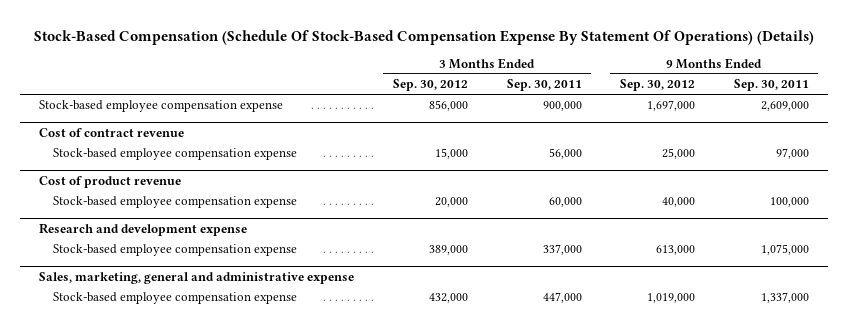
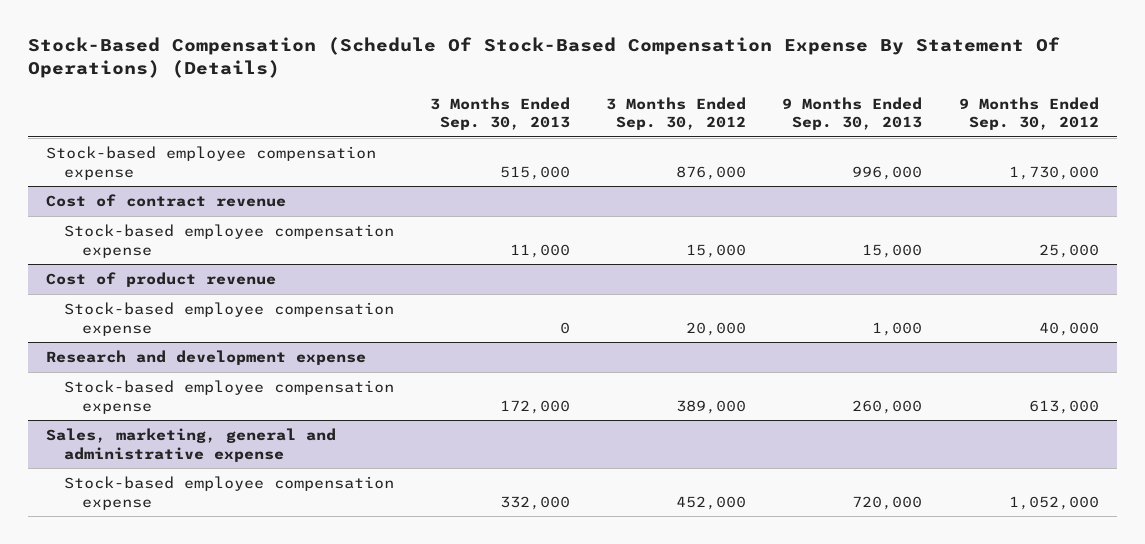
[506,79,582,92] Sep. 30, 2011 -> none
[733,79,809,92] Sep. 30, 2011 -> none
none -> [430,96,571,130] 3 Months Ended Sep. 30, 2013
none -> [782,96,923,130] 9 Months Ended Sep. 30, 2013
[429,100,469,112] 856,000 -> [676,165,747,180] 876,000
[647,100,696,112] 1,697,000 -> [1008,165,1099,180] 1,730,000
[429,293,469,304] 432,000 -> [676,495,747,510] 452,000
[647,293,696,304] 1,019,000 -> [1008,495,1099,510] 1,052,000

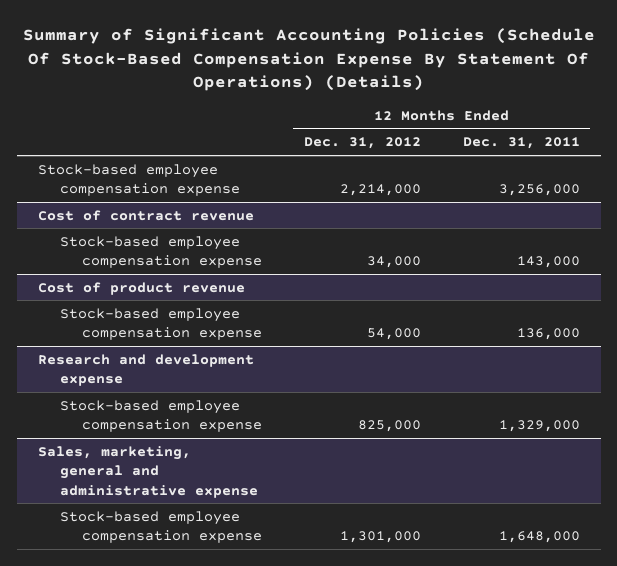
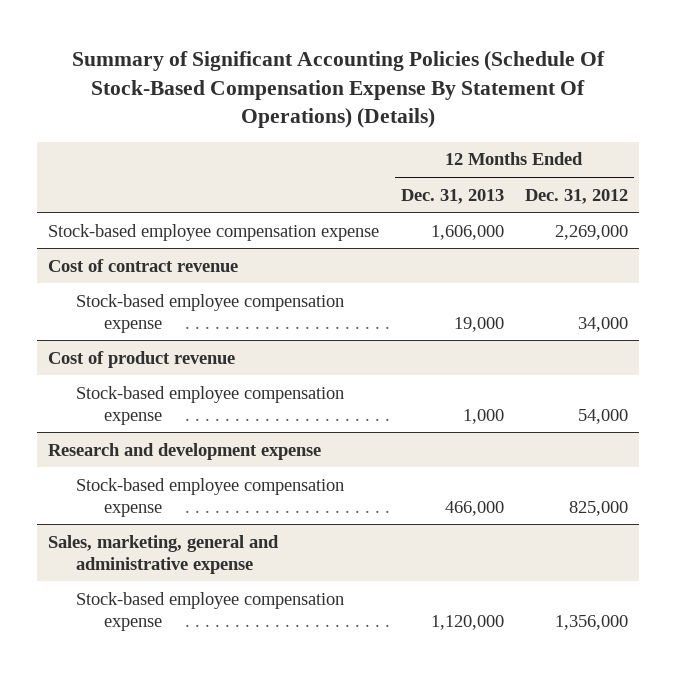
[462,137,580,150] Dec. 31, 2011 -> none
none -> [400,188,504,204] Dec. 31, 2013
[339,184,421,197] 2,214,000 -> [555,224,629,240] 2,269,000
[339,531,421,544] 1,301,000 -> [555,614,629,630] 1,356,000

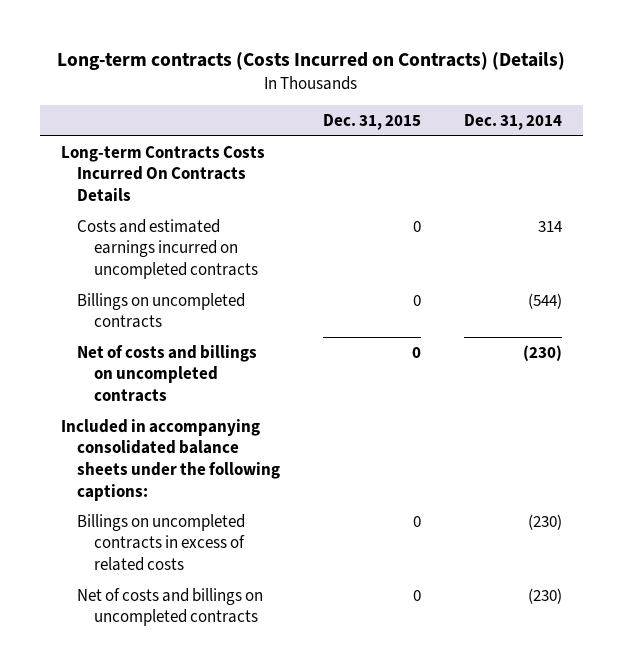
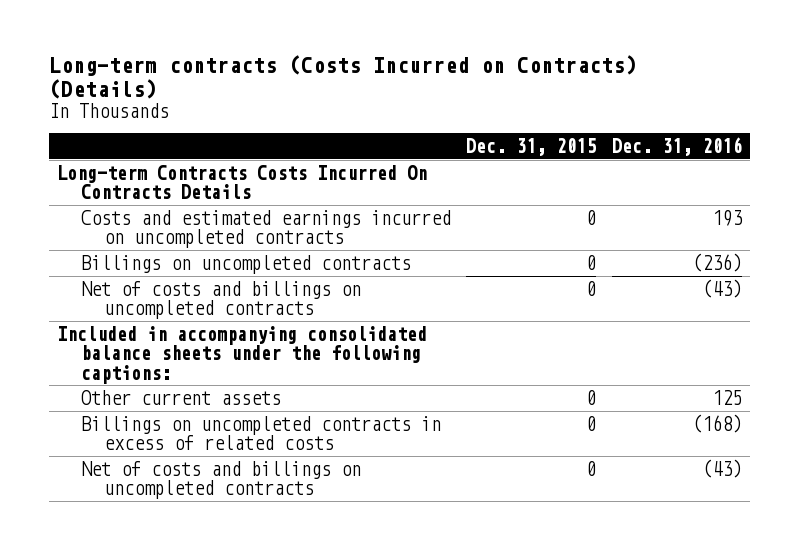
[463,114,562,131] Dec. 31, 2014 -> none
none -> [611,137,742,157] Dec. 31, 2016
none -> [80,389,281,405] Other current assets

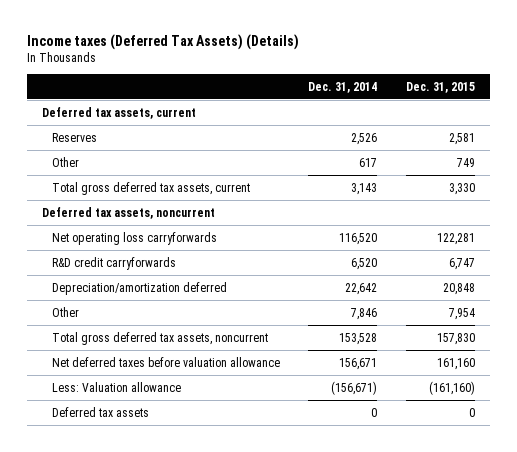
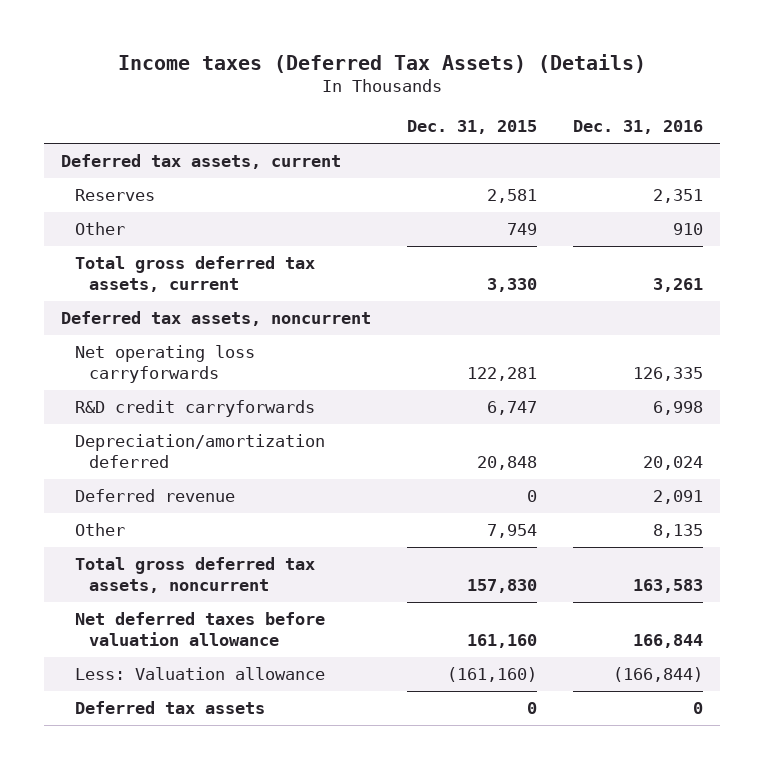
[308,81,378,93] Dec. 31, 2014 -> none
none -> [572,120,703,135] Dec. 31, 2016
none -> [74,489,235,503] Deferred revenue

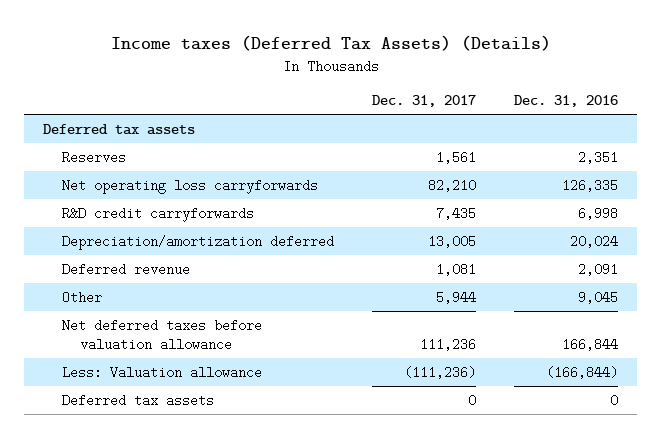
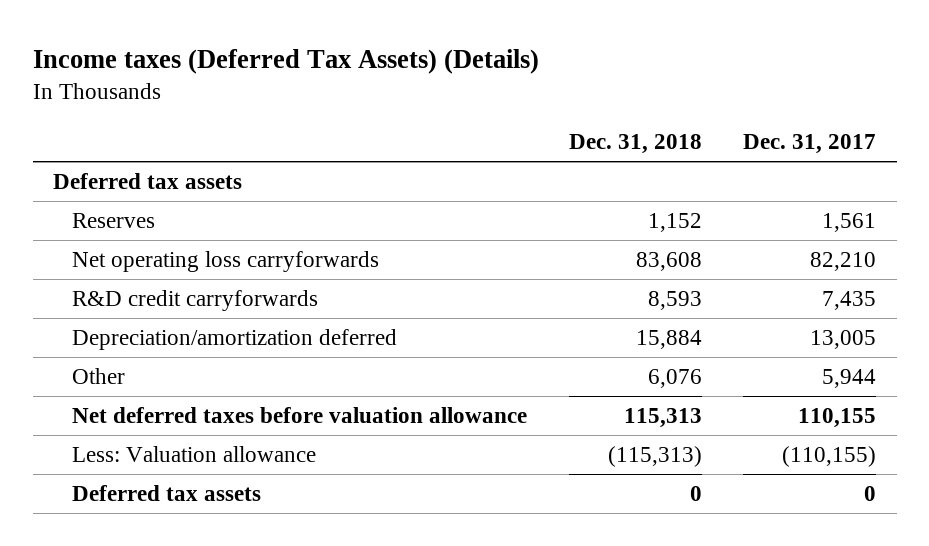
[513,95,618,108] Dec. 31, 2016 -> none
none -> [568,134,702,155] Dec. 31, 2018
[61,262,190,276] Deferred revenue -> none
[419,337,476,351] 111,236 -> [798,407,877,428] 110,155
[403,365,476,379] (111,236) -> [782,445,877,467] (110,155)

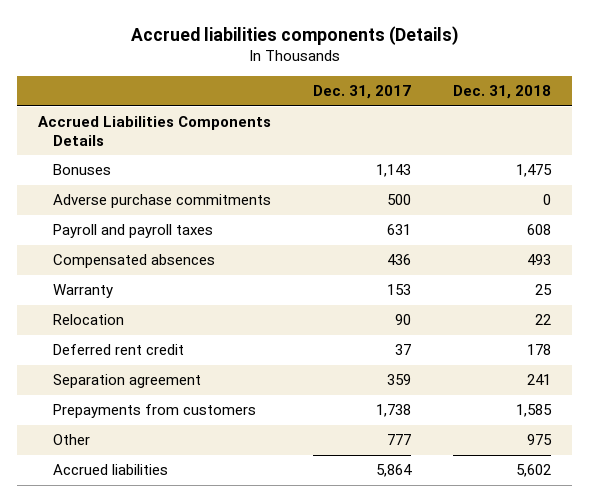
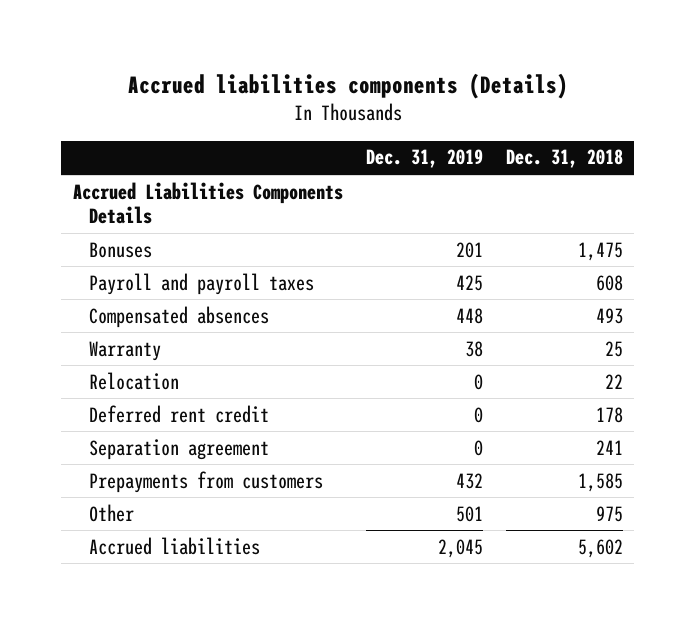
[313,85,412,100] Dec. 31, 2017 -> none
none -> [365,149,483,169] Dec. 31, 2019
[53,194,272,209] Adverse purchase commitments -> none

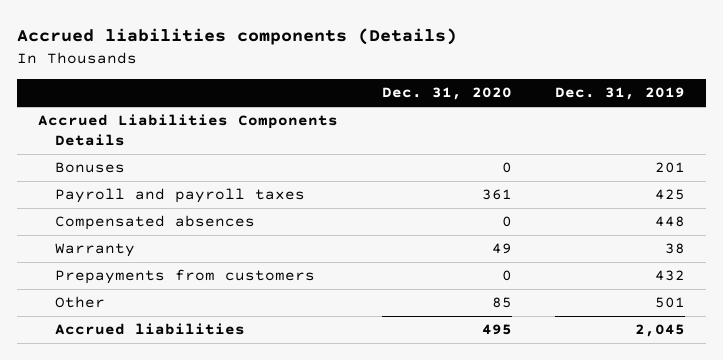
[505,149,623,169] Dec. 31, 2018 -> none
none -> [381,87,512,101] Dec. 31, 2020
[89,371,180,390] Relocation -> none
[89,404,270,423] Deferred rent credit -> none
[89,438,270,460] Separation agreement -> none

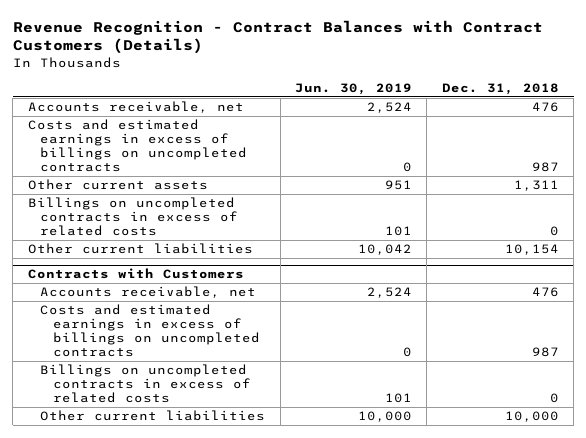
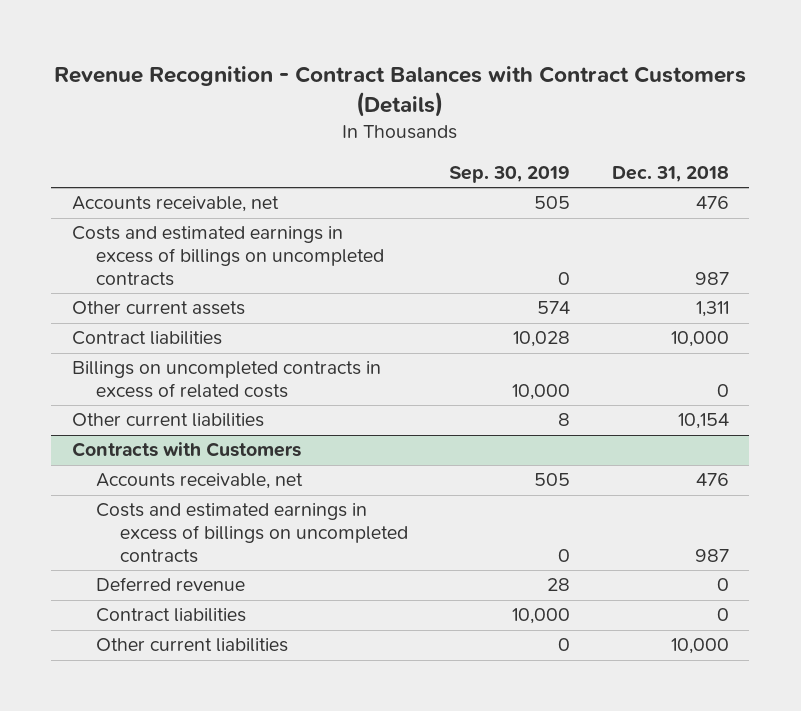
[295,83,413,96] Jun. 30, 2019 -> none
none -> [449,166,571,184] Sep. 30, 2019
none -> [72,331,223,346] Contract liabilities
[40,364,252,404] Billings on uncompleted contracts in excess of related costs -> none
none -> [96,577,246,592] Deferred revenue
none -> [96,608,247,623] Contract liabilities

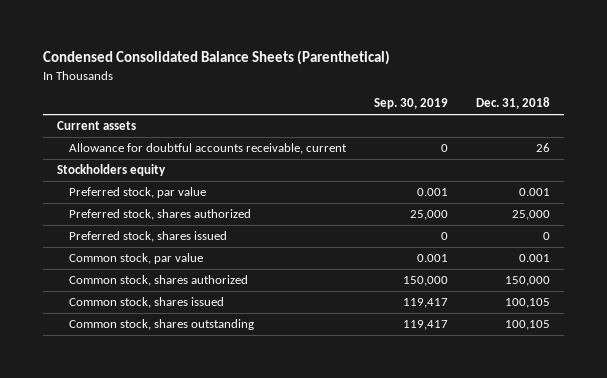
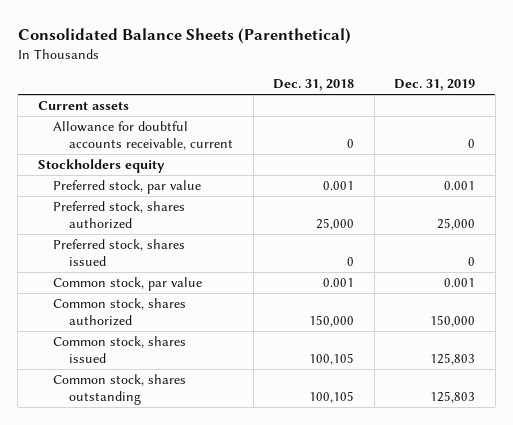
[42,50,390,66] Condensed Consolidated Balance Sheets (Parenthetical) -> [17,27,351,44] Consolidated Balance Sheets (Parenthetical)
[373,98,448,110] Sep. 30, 2019 -> none
none -> [394,79,476,92] Dec. 31, 2019
[536,143,551,153] 26 -> [347,139,355,149] 0

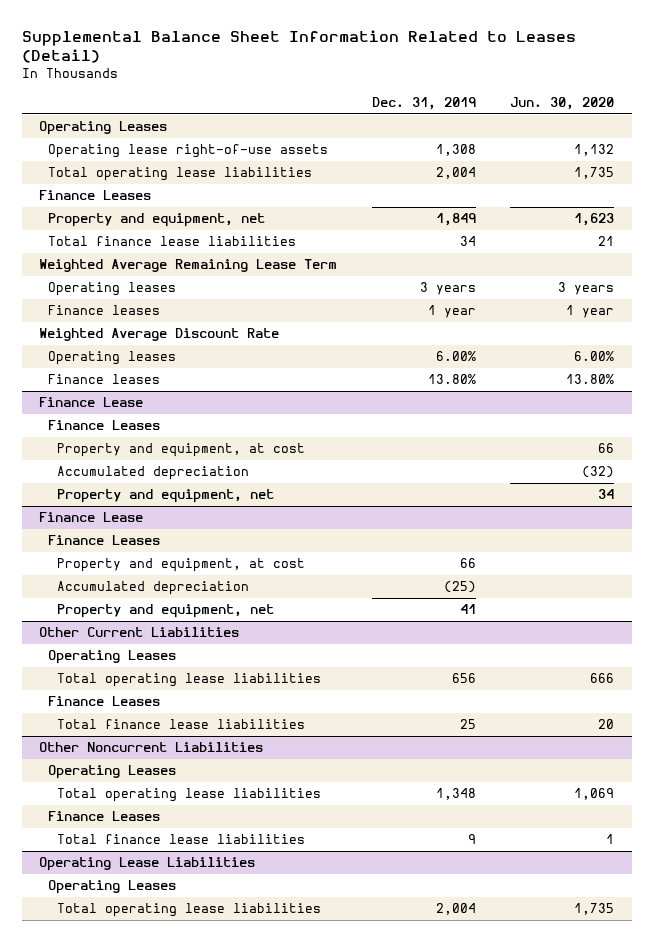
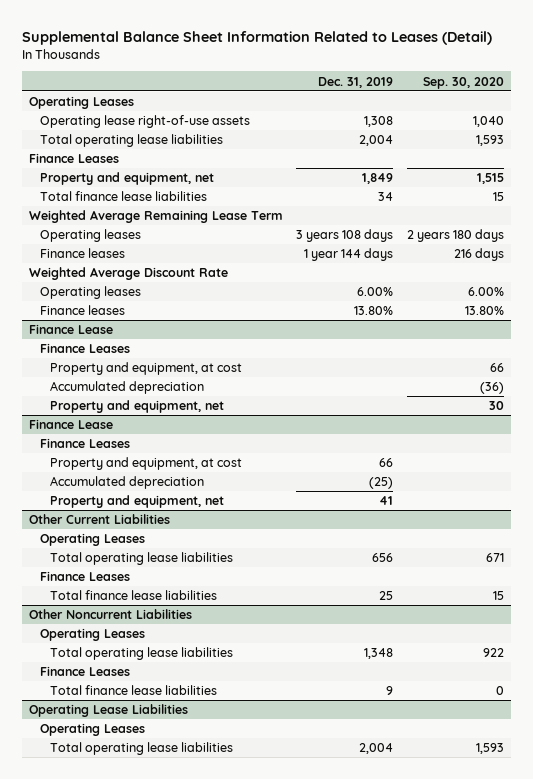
[510,96,615,110] Jun. 30, 2020 -> none
none -> [422,76,504,89] Sep. 30, 2020
[419,282,476,296] 3 years -> [296,229,394,243] 3 years 108 days
[427,305,476,319] 1 year -> [304,248,394,262] 1 year 144 days

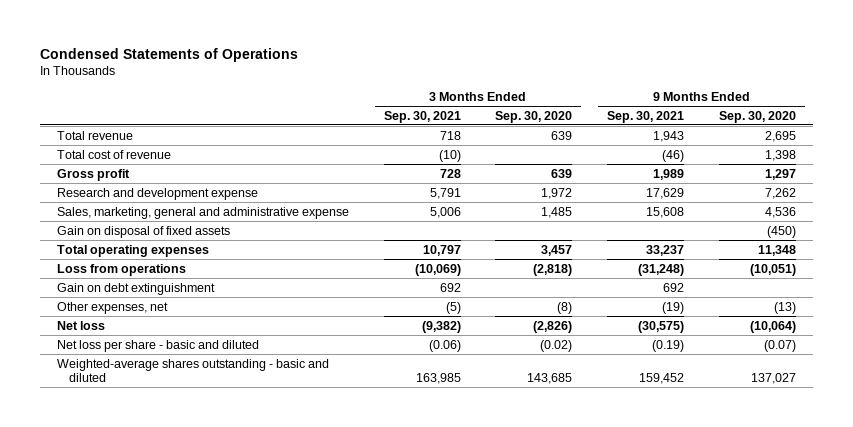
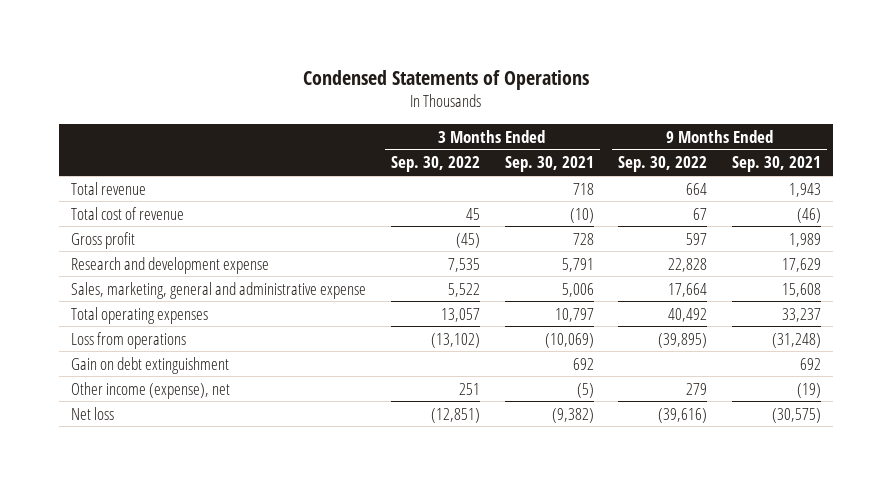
[495,110,573,123] Sep. 30, 2020 -> none
[718,110,796,123] Sep. 30, 2020 -> none
none -> [390,156,480,173] Sep. 30, 2022
none -> [618,156,708,173] Sep. 30, 2022
[56,225,230,238] Gain on disposal of fixed assets -> none
[56,301,168,314] Other expenses, net -> [71,381,231,399] Other income (expense), net
[56,339,259,352] Net loss per share - basic and diluted -> none
[56,358,329,382] Weighted-average shares outstanding - basic and diluted -> none

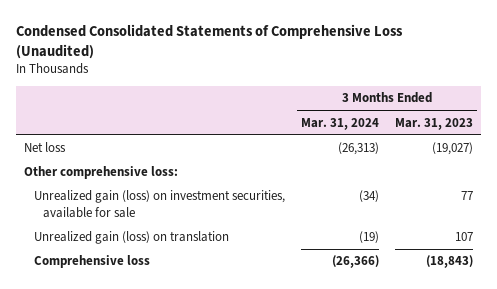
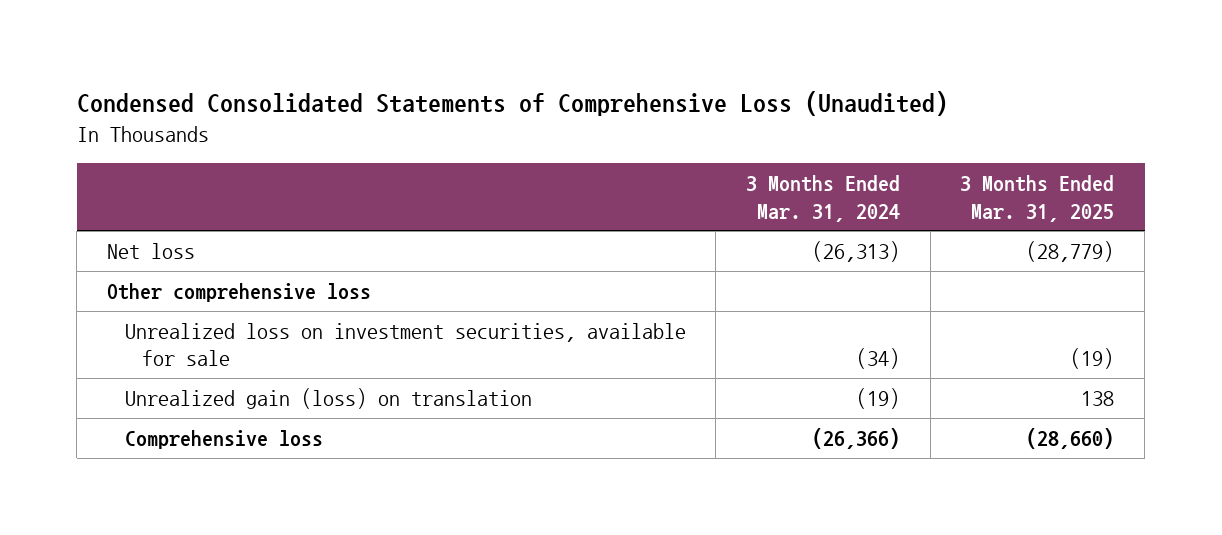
[395,117,474,130] Mar. 31, 2023 -> none
none -> [960,175,1115,222] 3 Months Ended Mar. 31, 2025
[24,166,179,180] Other comprehensive loss: -> [107,282,372,302] Other comprehensive loss
[33,190,285,218] Unrealized gain (loss) on investment securities, available for sale -> [124,322,686,367] Unrealized loss on investment securities, available for sale

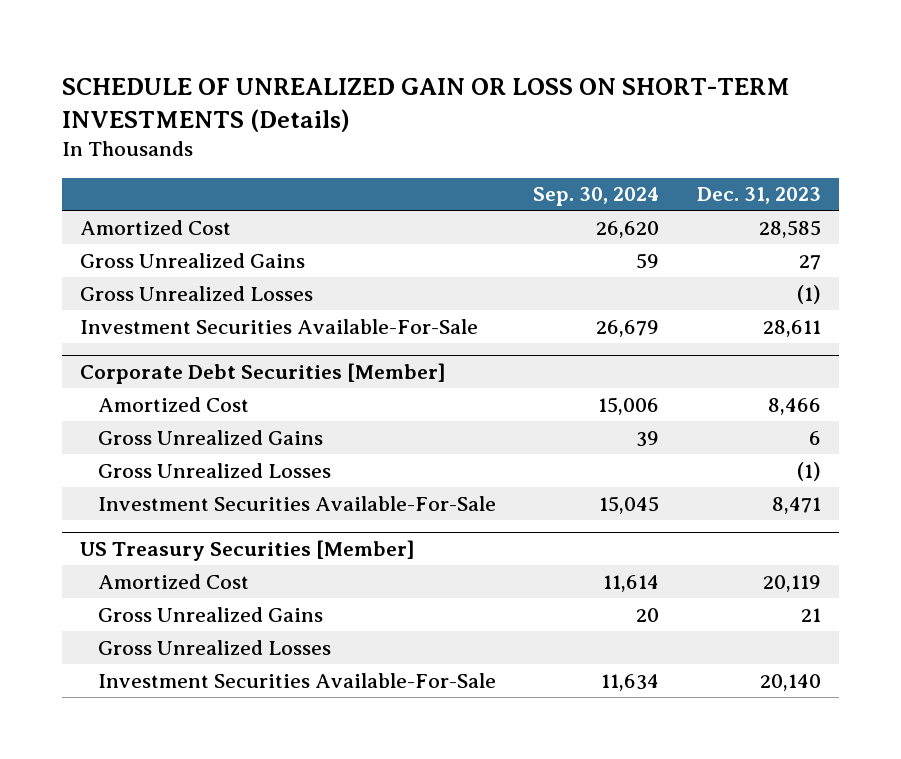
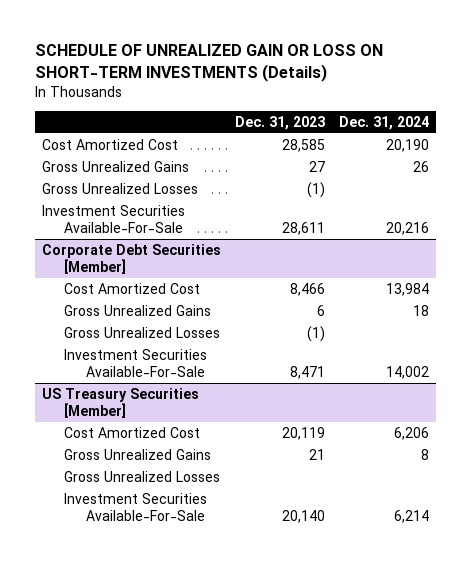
[533,187,660,207] Sep. 30, 2024 -> none
none -> [339,115,430,130] Dec. 31, 2024
[80,219,232,235] Amortized Cost -> [41,138,178,150] Cost Amortized Cost
[98,396,250,412] Amortized Cost -> [63,282,200,294] Cost Amortized Cost
[98,573,250,589] Amortized Cost -> [63,426,200,438] Cost Amortized Cost

